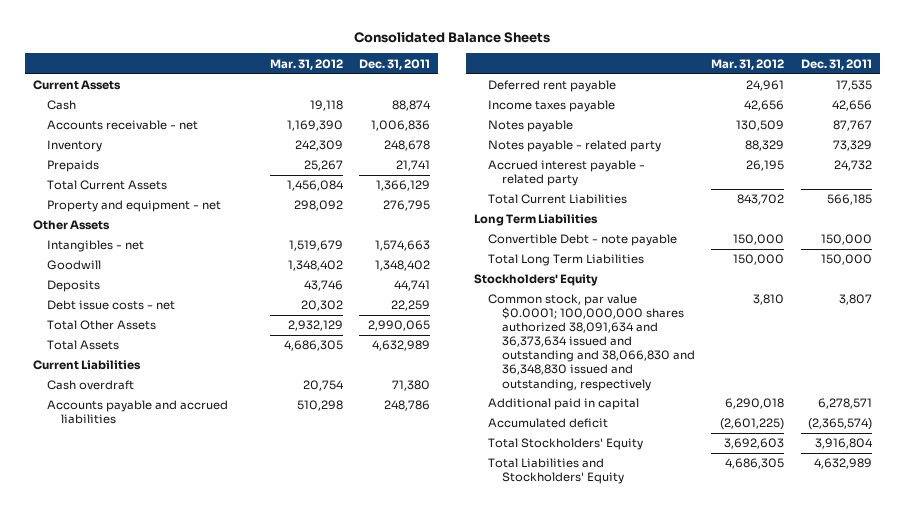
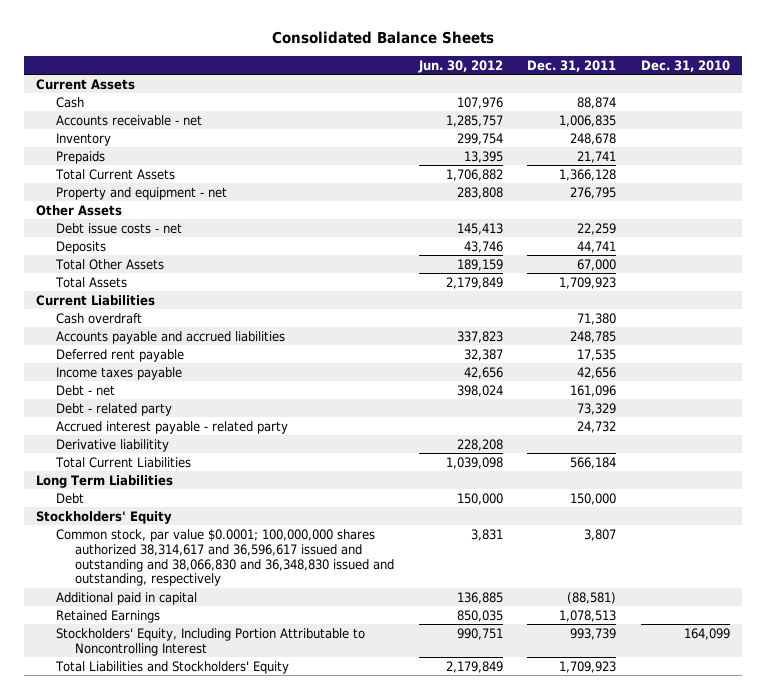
[269,58,343,70] Mar. 31, 2012 -> none
none -> [417,59,503,73] Jun. 30, 2012
none -> [641,59,731,72] Dec. 31, 2010
[370,120,430,132] 1,006,836 -> [559,114,617,127] 1,006,835
[375,180,430,192] 1,366,129 -> [559,168,617,181] 1,366,128
[46,240,144,253] Intangibles - net -> none
[46,260,101,271] Goodwill -> none
[46,280,100,293] Deposits -> [55,240,106,254] Deposits
[367,320,430,332] 2,990,065 -> [577,258,617,271] 67,000
[371,340,430,352] 4,632,989 -> [559,276,617,289] 1,709,923
[383,400,430,412] 248,786 -> [570,330,617,343] 248,785
[488,120,574,133] Notes payable -> none
none -> [55,384,115,396] Debt - net
[488,140,662,153] Notes payable - related party -> [55,402,172,416] Debt - related party
none -> [55,438,169,452] Derivative liabilitity
[826,194,872,206] 566,185 -> [570,456,617,469] 566,184
[488,234,678,247] Convertible Debt - note payable -> none
[488,254,645,267] Total Long Term Liabilities -> [55,492,84,504] Debt
[488,418,609,429] Accumulated deficit -> none
[488,294,696,391] Common stock, par value $0.0001; 100,000,000 shares authorized 38,091,634 and 36,373,634 issued and outstanding and 38,066,830 and 36,348,830 issued and outstanding, respectively -> [55,528,395,587] Common stock, par value $0.0001; 100,000,000 shares authorized 38,314,617 and 36,596,617 issued and outstanding and 38,066,830 and 36,348,830 issued and outstanding, respectively
[817,398,872,410] 6,278,571 -> [567,591,617,604] (88,581)
none -> [55,609,160,623] Retained Earnings
[488,438,644,451] Total Stockholders' Equity -> [55,627,365,656] Stockholders' Equity, Including Portion Attributable to Noncontrolling Interest
[814,438,873,450] 3,916,804 -> [570,627,617,640] 993,739
[813,458,872,470] 4,632,989 -> [559,660,617,673] 1,709,923

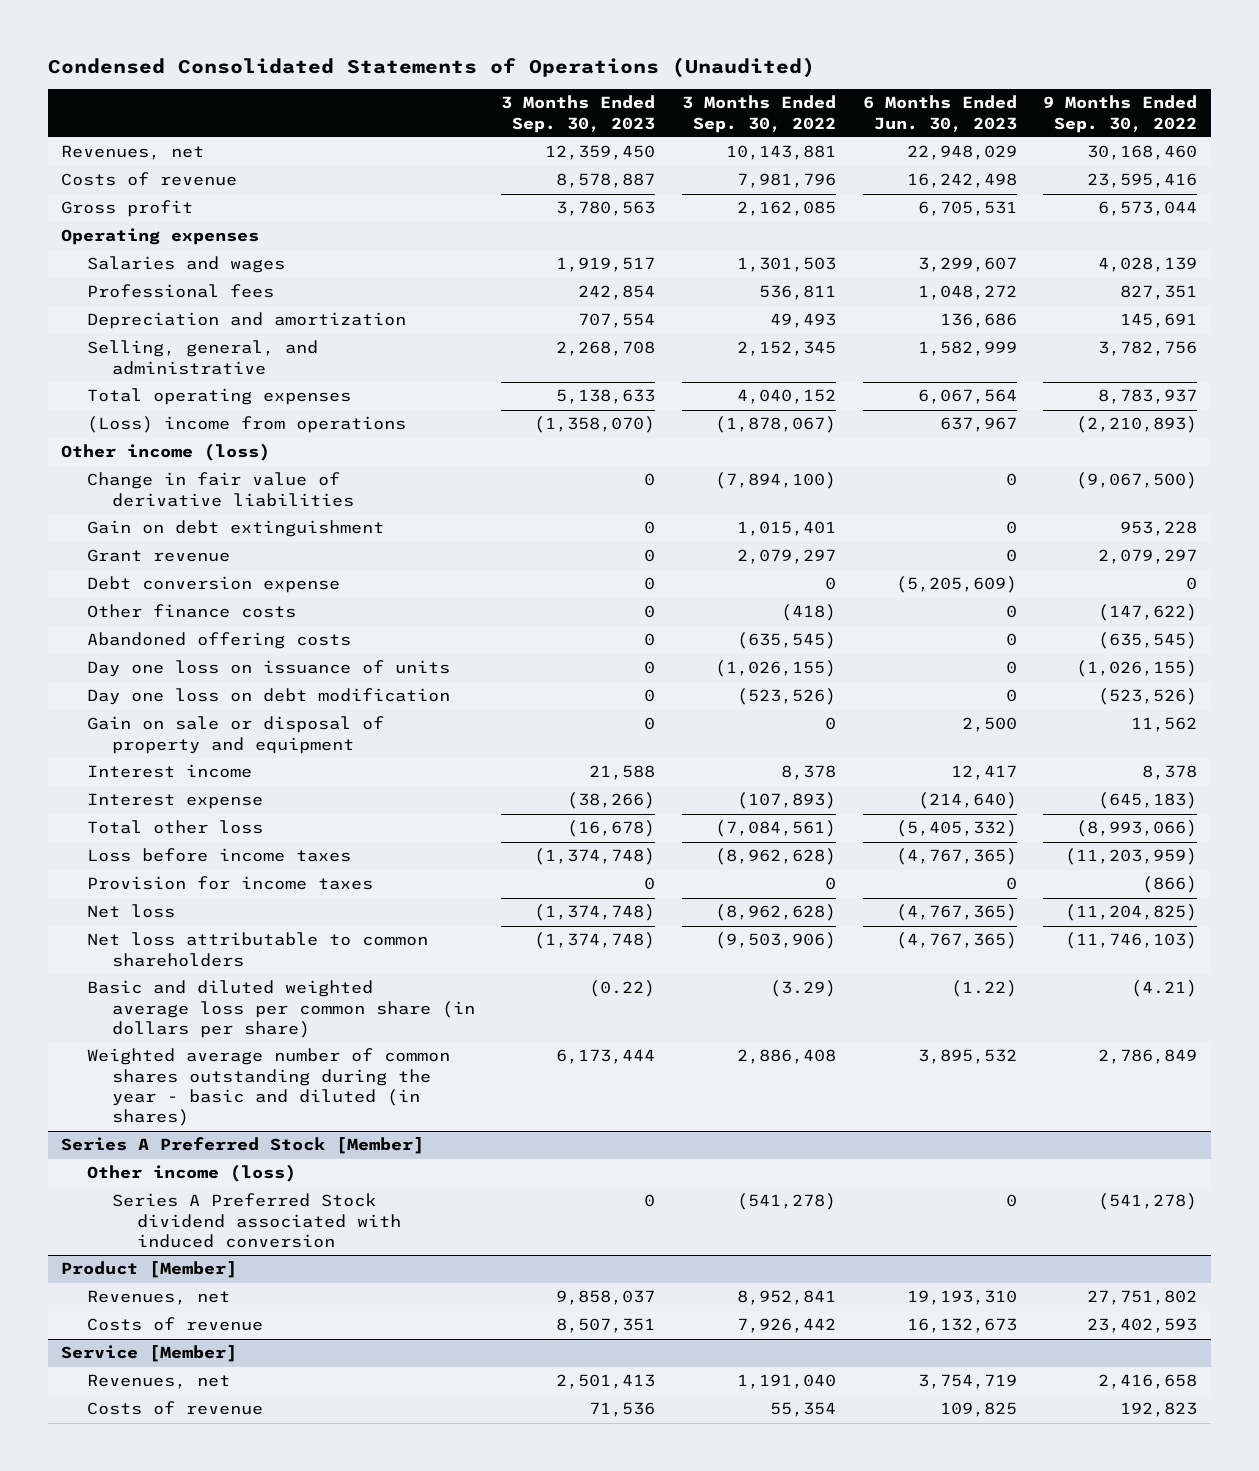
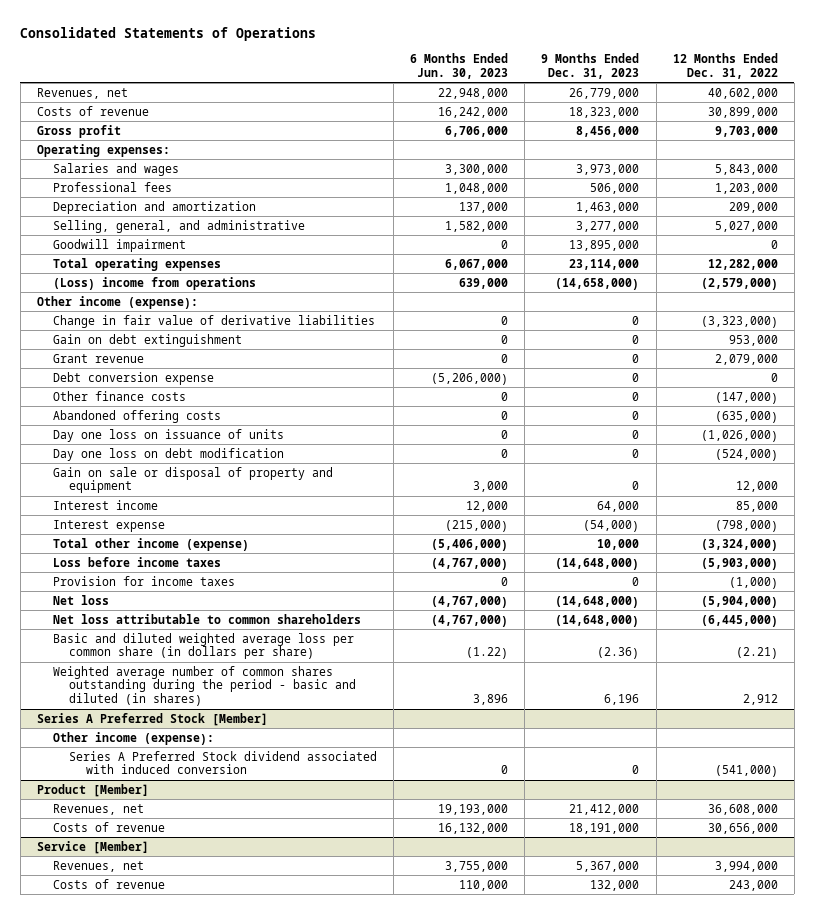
[47,56,815,78] Condensed Consolidated Statements of Operations (Unaudited) -> [20,27,317,42] Consolidated Statements of Operations
[501,95,656,133] 3 Months Ended Sep. 30, 2023 -> none
[682,95,837,133] 3 Months Ended Sep. 30, 2022 -> none
[1043,95,1198,133] 9 Months Ended Sep. 30, 2022 -> none
none -> [541,53,640,79] 9 Months Ended Dec. 31, 2023
none -> [672,53,778,79] 12 Months Ended Dec. 31, 2022
[906,145,1017,161] 22,948,029 -> [438,87,509,99] 22,948,000
[906,173,1017,189] 16,242,498 -> [438,106,509,118] 16,242,000
[917,201,1017,217] 6,705,531 -> [445,125,509,137] 6,706,000
[61,228,260,246] Operating expenses -> [36,143,170,157] Operating expenses:
[917,257,1017,273] 3,299,607 -> [445,163,509,175] 3,300,000
[917,285,1017,301] 1,048,272 -> [445,182,509,194] 1,048,000
[939,313,1017,329] 136,686 -> [459,201,509,213] 137,000
[917,341,1017,357] 1,582,999 -> [445,220,509,232] 1,582,000
none -> [53,238,187,252] Goodwill impairment
[917,389,1017,405] 6,067,564 -> [445,258,509,270] 6,067,000
[939,417,1017,433] 637,967 -> [459,277,509,289] 639,000
[61,443,271,462] Other income (loss) -> [36,295,198,309] Other income (expense):
[895,576,1017,594] (5,205,609) -> [431,372,509,385] (5,206,000)
[961,717,1017,733] 2,500 -> [473,481,509,493] 3,000
[950,765,1017,781] 12,417 -> [466,500,509,512] 12,000
[917,792,1017,810] (214,640) -> [445,519,509,532] (215,000)
[86,820,263,835] Total other loss -> [53,537,250,551] Total other income (expense)
[895,820,1017,838] (5,405,332) -> [431,538,509,551] (5,406,000)
[895,848,1017,866] (4,767,365) -> [431,557,509,570] (4,767,000)
[895,904,1017,922] (4,767,365) -> [431,595,509,608] (4,767,000)
[895,932,1017,950] (4,767,365) -> [431,614,509,627] (4,767,000)
[86,1048,450,1127] Weighted average number of common shares outstanding during the year - basic and diluted (in shares) -> [53,665,357,707] Weighted average number of common shares outstanding during the period - basic and diluted (in shares)
[917,1049,1017,1065] 3,895,532 -> [473,694,509,706] 3,896
[86,1164,296,1183] Other income (loss) -> [53,731,215,745] Other income (expense):
[906,1290,1017,1306] 19,193,310 -> [438,803,509,815] 19,193,000
[906,1318,1017,1334] 16,132,673 -> [438,822,509,834] 16,132,000
[917,1374,1017,1390] 3,754,719 -> [445,860,509,872] 3,755,000
[939,1402,1017,1418] 109,825 -> [459,879,509,891] 110,000

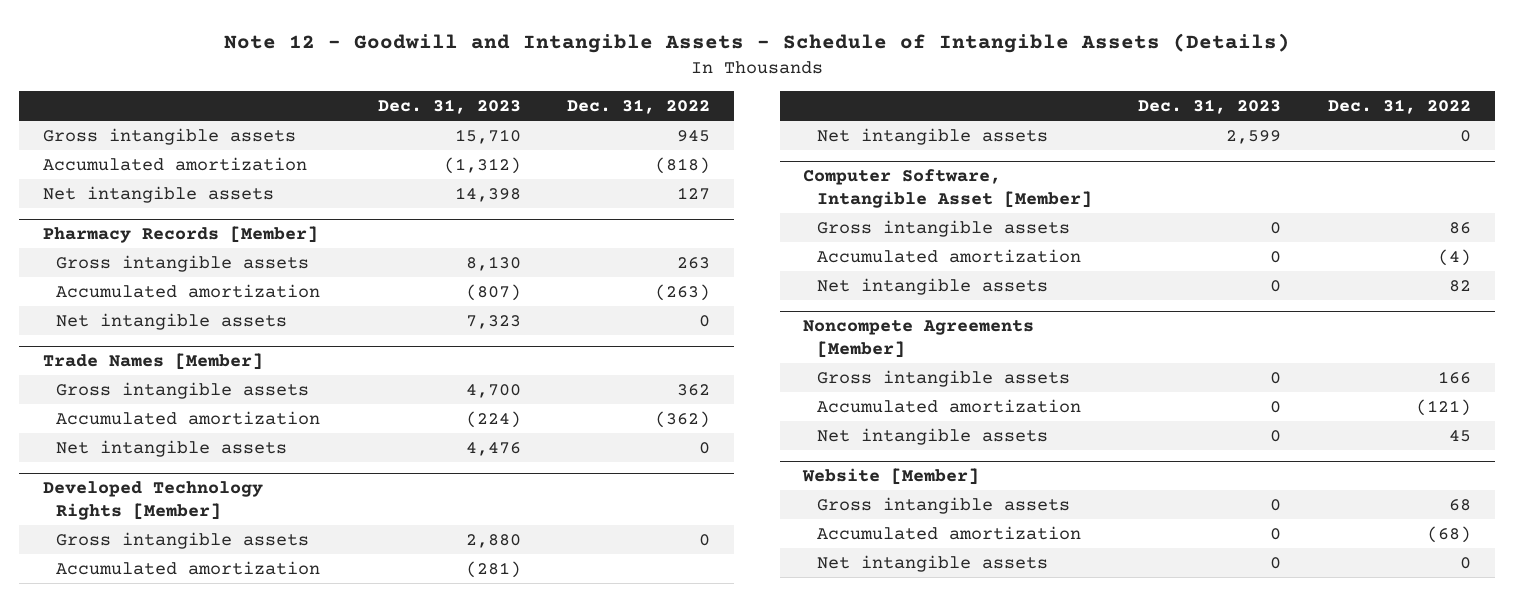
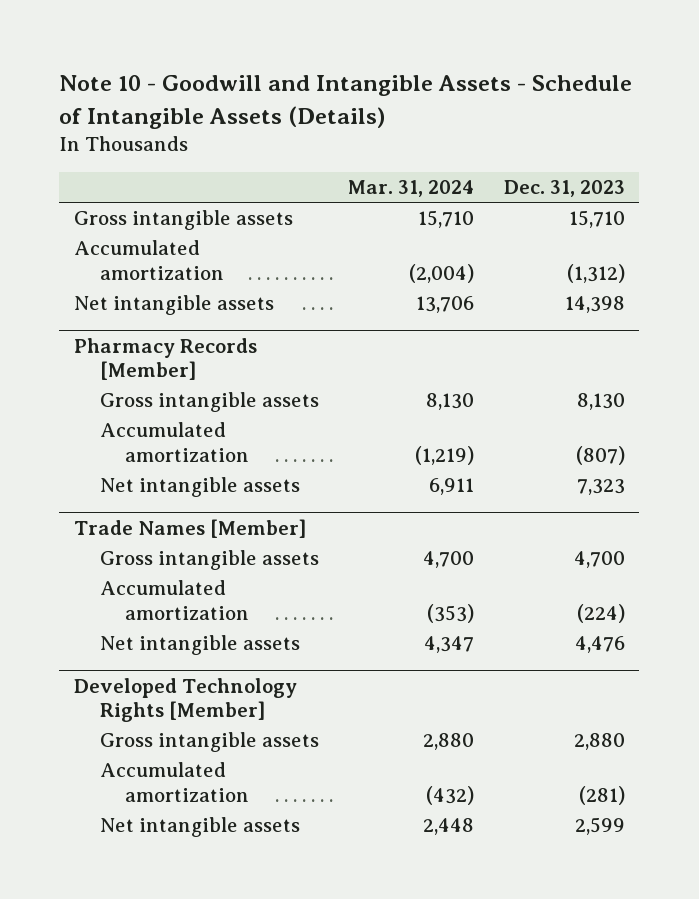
[223,32,1290,53] Note 12 - Goodwill and Intangible Assets - Schedule of Intangible Assets (Details) -> [59,75,633,129] Note 10 - Goodwill and Intangible Assets - Schedule of Intangible Assets (Details)
[567,99,711,115] Dec. 31, 2022 -> none
none -> [348,180,475,198] Mar. 31, 2024
[803,169,1092,208] Computer Software, Intangible Asset [Member] -> none
[816,219,1070,237] Gross intangible assets -> none
[816,248,1081,263] Accumulated amortization -> none
[816,277,1048,295] Net intangible assets -> none
[803,320,1035,358] Noncompete Agreements [Member] -> none
[816,369,1070,387] Gross intangible assets -> none
[816,398,1081,413] Accumulated amortization -> none
[816,427,1048,445] Net intangible assets -> none
[802,468,980,486] Website [Member] -> none
[816,496,1070,514] Gross intangible assets -> none
[816,525,1081,540] Accumulated amortization -> none
[816,554,1048,572] Net intangible assets -> none

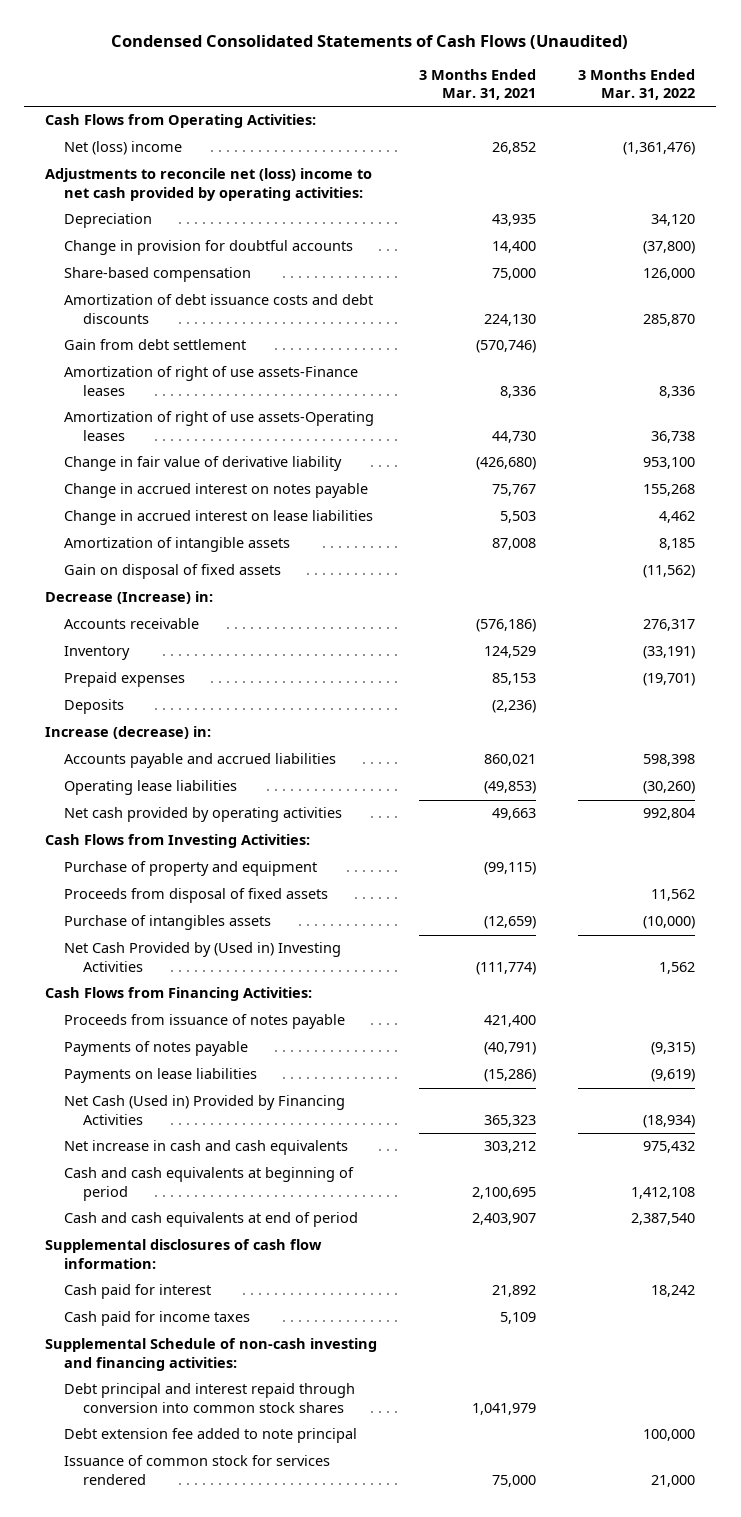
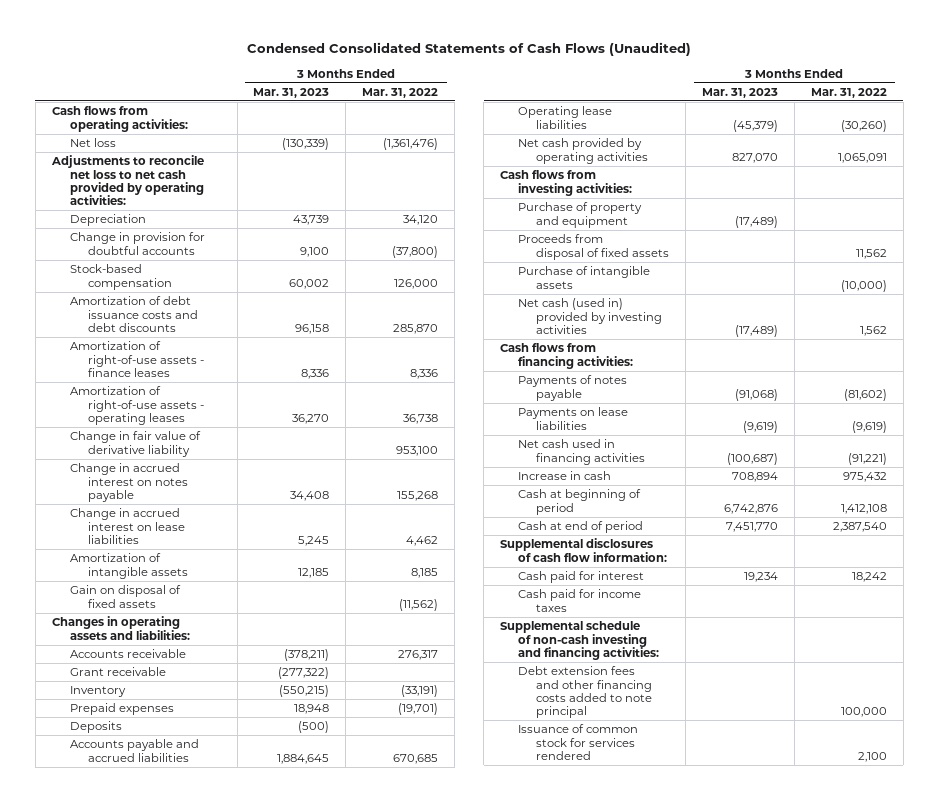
[419,69,537,101] 3 Months Ended Mar. 31, 2021 -> none
none -> [253,87,330,98] Mar. 31, 2023
[45,114,317,129] Cash Flows from Operating Activities: -> [51,106,188,132] Cash flows from operating activities:
[64,141,183,156] Net (loss) income -> [69,138,116,148] Net loss
[45,168,373,201] Adjustments to reconcile net (loss) income to net cash provided by operating activities: -> [50,155,204,206] Adjustments to reconcile net loss to net cash provided by operating activities:
[64,267,252,283] Share-based compensation -> [69,264,172,290] Stock-based compensation
[64,339,247,351] Gain from debt settlement -> none
[64,366,359,396] Amortization of right of use assets-Finance leases -> [69,341,204,377] Amortization of right-of-use assets - finance leases
[64,411,375,441] Amortization of right of use assets-Operating leases -> [69,386,204,425] Amortization of right-of-use assets - operating leases
[45,591,214,605] Decrease (Increase) in: -> none
none -> [51,616,190,640] Changes in operating assets and liabilities:
none -> [69,667,166,677] Grant receivable
[45,726,212,740] Increase (decrease) in: -> none
[643,754,696,767] 598,398 -> [393,753,439,764] 670,685
[643,808,696,821] 992,804 -> [837,152,887,163] 1,065,091
[45,834,311,849] Cash Flows from Investing Activities: -> [499,170,632,196] Cash flows from investing activities:
[64,1014,346,1030] Proceeds from issuance of notes payable -> none
[64,915,272,931] Purchase of intangibles assets -> [517,266,650,289] Purchase of intangible assets
[64,942,342,972] Net Cash Provided by (Used in) Investing Activities -> [517,298,663,334] Net cash (used in) provided by investing activities
[45,987,313,1002] Cash Flows from Financing Activities: -> [499,343,633,369] Cash flows from financing activities:
[651,1042,696,1056] (9,315) -> [843,388,887,401] (81,602)
[64,1095,346,1125] Net Cash (Used in) Provided by Financing Activities -> [517,439,646,465] Net cash used in financing activities
[643,1114,696,1128] (18,934) -> [847,452,887,465] (91,221)
[64,1140,349,1156] Net increase in cash and cash equivalents -> [517,471,611,481] Increase in cash
[64,1167,355,1201] Cash and cash equivalents at beginning of period -> [517,489,641,515] Cash at beginning of period
[64,1212,359,1228] Cash and cash equivalents at end of period -> [517,521,643,534] Cash at end of period
[64,1383,356,1413] Debt principal and interest repaid through conversion into common stock shares -> none
[45,1338,378,1371] Supplemental Schedule of non-cash investing and financing activities: -> [499,621,659,660] Supplemental schedule of non-cash investing and financing activities:
[64,1428,358,1444] Debt extension fee added to note principal -> [517,666,653,719] Debt extension fees and other financing costs added to note principal
[651,1474,696,1487] 21,000 -> [857,751,887,762] 2,100

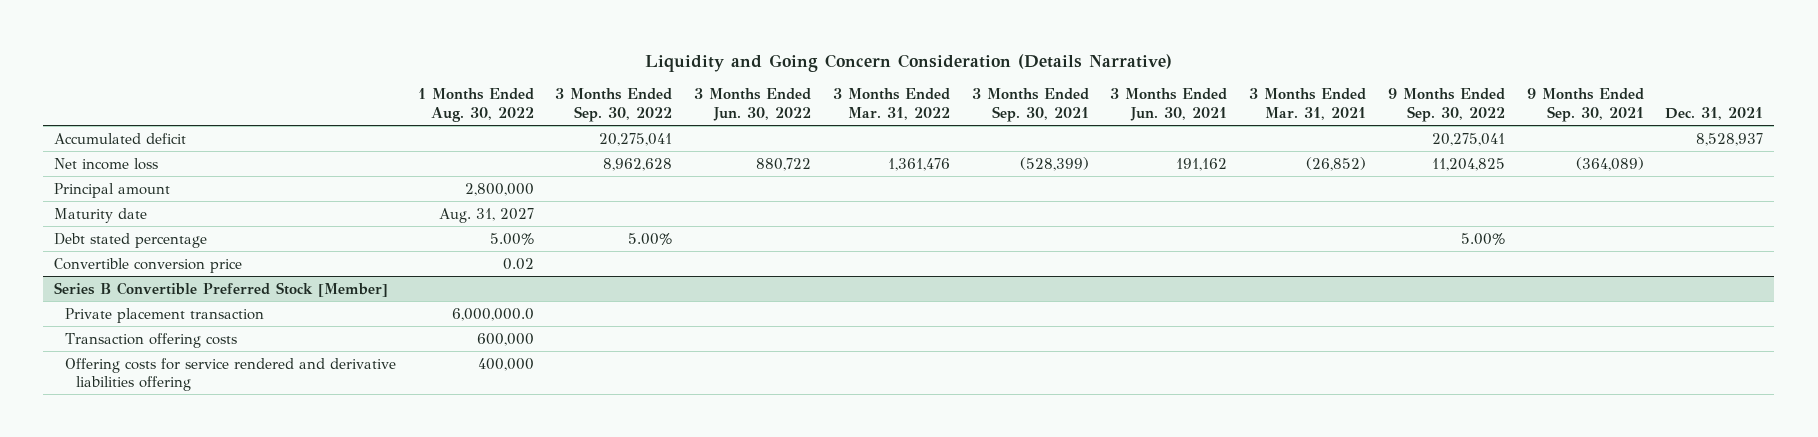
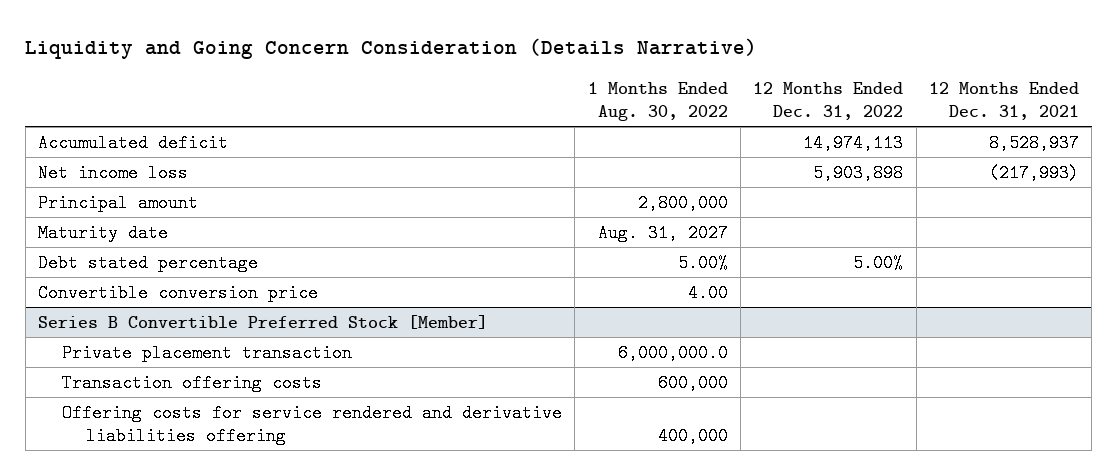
[555,88,673,122] 3 Months Ended Sep. 30, 2022 -> none
[694,88,812,121] 3 Months Ended Jun. 30, 2022 -> none
[832,88,950,120] 3 Months Ended Mar. 31, 2022 -> none
[971,88,1089,122] 3 Months Ended Sep. 30, 2021 -> none
[1110,88,1228,121] 3 Months Ended Jun. 30, 2021 -> none
[1249,88,1367,120] 3 Months Ended Mar. 31, 2021 -> none
[1387,88,1505,122] 9 Months Ended Sep. 30, 2022 -> none
[1526,88,1644,122] 9 Months Ended Sep. 30, 2021 -> none
[1665,106,1764,120] Dec. 31, 2021 -> none
none -> [753,81,904,120] 12 Months Ended Dec. 31, 2022
none -> [928,81,1079,120] 12 Months Ended Dec. 31, 2021
[502,257,534,270] 0.02 -> [687,283,728,302] 4.00

